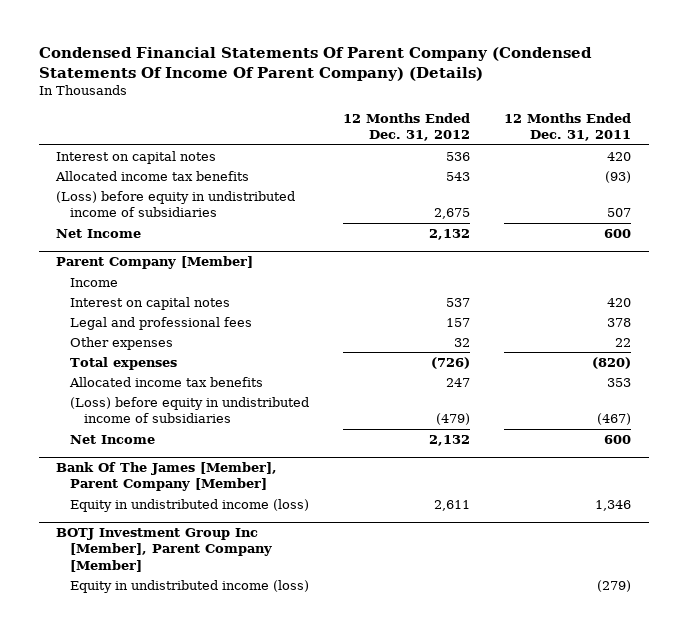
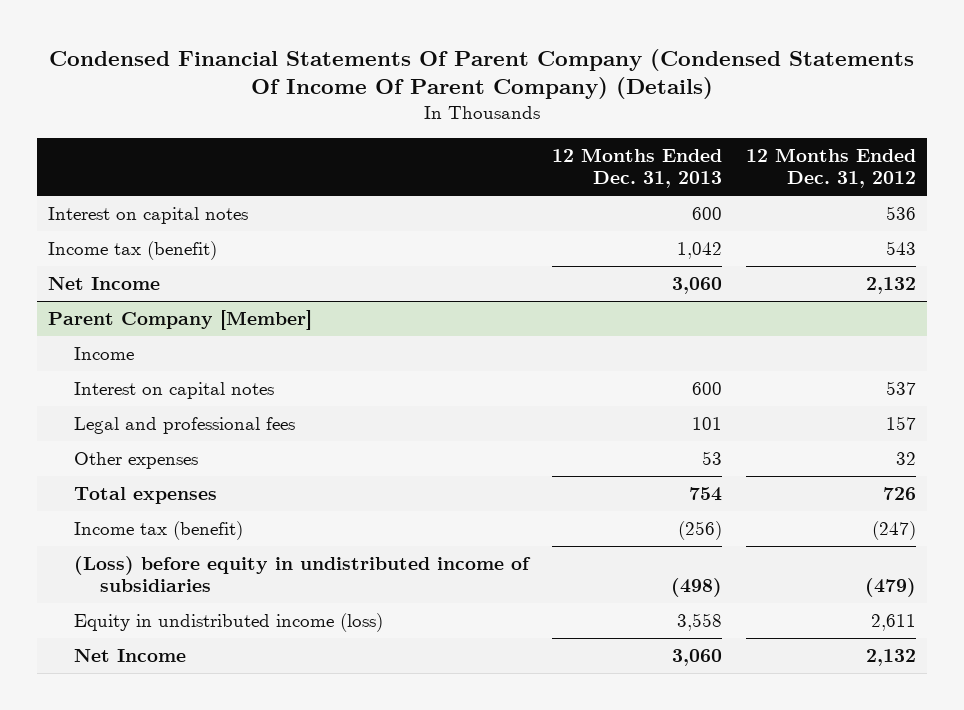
[504,113,632,142] 12 Months Ended Dec. 31, 2011 -> none
none -> [552,147,723,189] 12 Months Ended Dec. 31, 2013
[55,190,295,218] (Loss) before equity in undistributed income of subsidiaries -> none
[54,170,249,181] Allocated income tax benefits -> [48,241,218,261] Income tax (benefit)
[431,356,471,369] (726) -> [882,487,916,501] 726
[68,376,263,387] Allocated income tax benefits -> [74,521,244,541] Income tax (benefit)
[446,377,471,387] 247 -> [871,521,916,541] (247)
[55,462,277,492] Bank Of The James [Member], Parent Company [Member] -> none
[55,528,272,572] BOTJ Investment Group Inc [Member], Parent Company [Member] -> none
[69,579,309,593] Equity in undistributed income (loss) -> none
[69,434,155,444] Net Income -> [74,649,187,663] Net Income

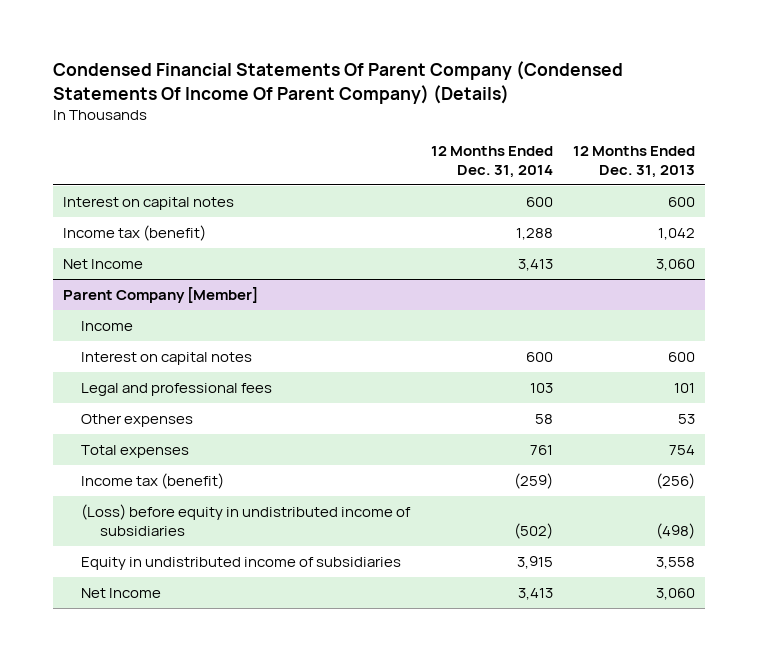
[745,147,916,189] 12 Months Ended Dec. 31, 2012 -> none
none -> [430,146,553,178] 12 Months Ended Dec. 31, 2014
[74,613,384,633] Equity in undistributed income (loss) -> [81,556,402,570] Equity in undistributed income of subsidiaries

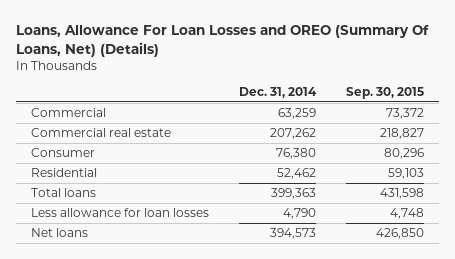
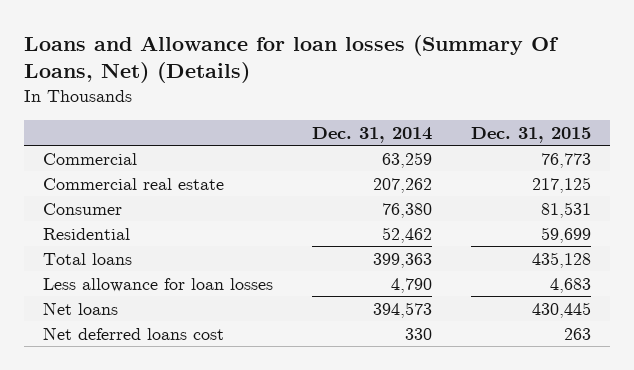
[16,24,430,57] Loans, Allowance For Loan Losses and OREO (Summary Of Loans, Net) (Details) -> [23,34,559,84] Loans and Allowance for loan losses (Summary Of Loans, Net) (Details)
[345,86,424,99] Sep. 30, 2015 -> none
none -> [470,126,591,143] Dec. 31, 2015
none -> [42,326,224,340] Net deferred loans cost

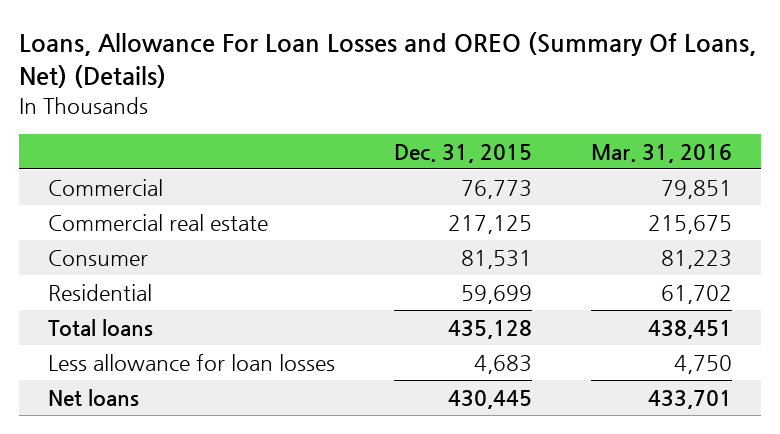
[23,34,559,84] Loans and Allowance for loan losses (Summary Of Loans, Net) (Details) -> [18,32,756,89] Loans, Allowance For Loan Losses and OREO (Summary Of Loans, Net) (Details)
[311,126,432,143] Dec. 31, 2014 -> none
none -> [590,143,732,163] Mar. 31, 2016
[42,326,224,340] Net deferred loans cost -> none

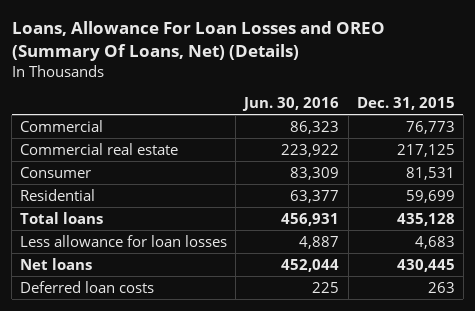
[590,143,732,163] Mar. 31, 2016 -> none
none -> [242,96,340,111] Jun. 30, 2016
none -> [20,280,155,293] Deferred loan costs

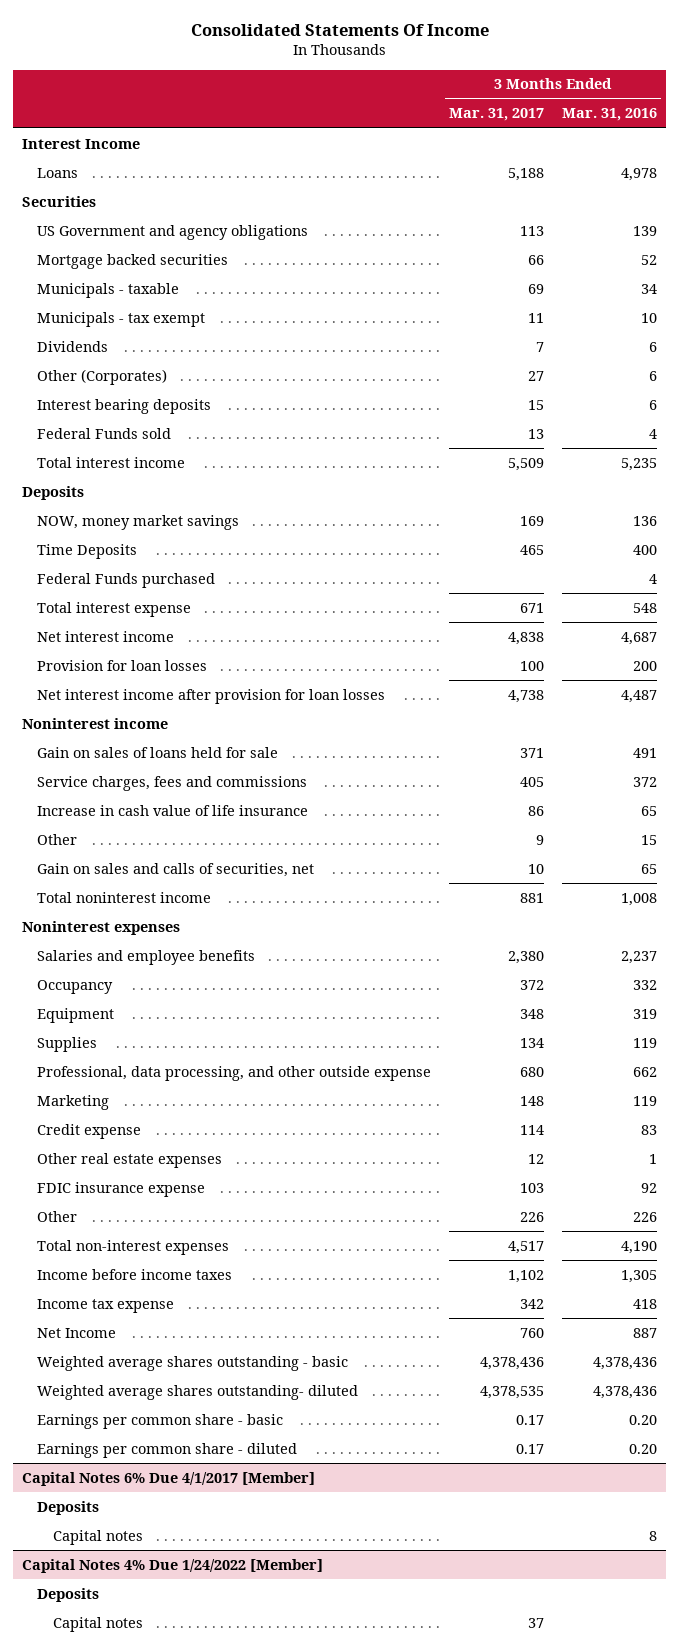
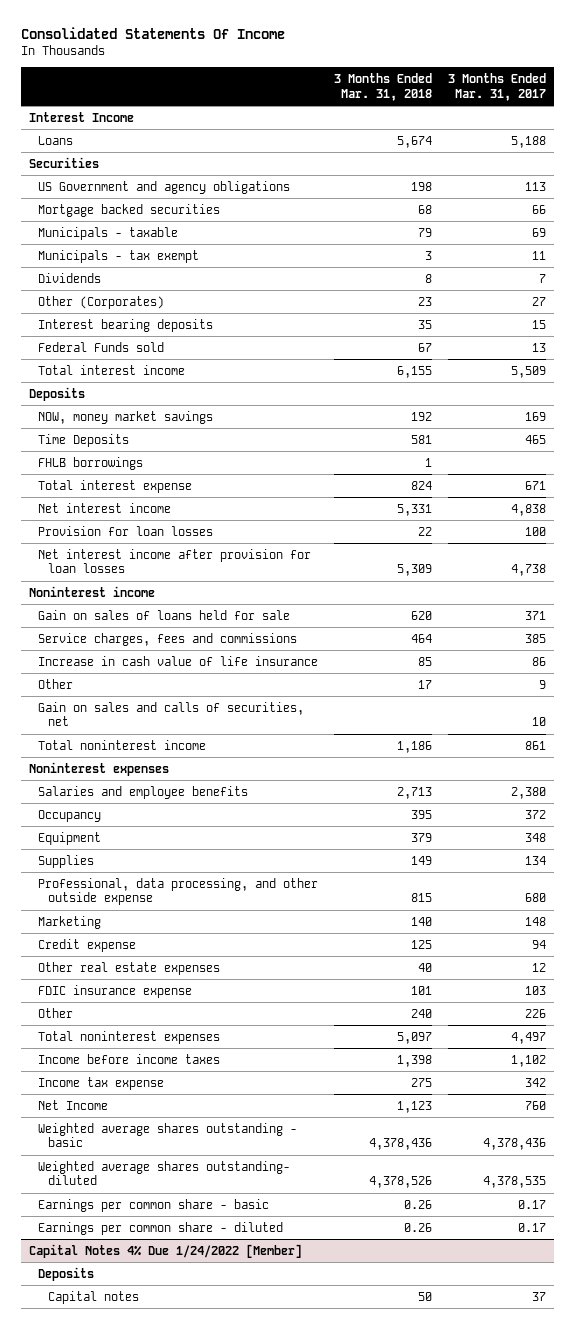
[562,108,658,122] Mar. 31, 2016 -> none
none -> [334,73,433,101] 3 Months Ended Mar. 31, 2018
[37,572,216,588] Federal Funds purchased -> none
none -> [38,456,144,470] FHLB borrowings
[520,776,545,787] 405 -> [524,633,546,643] 385
[520,892,545,903] 881 -> [524,740,546,750] 861
[520,1124,545,1135] 114 -> [531,939,546,949] 94
[37,1239,230,1255] Total non-interest expenses -> [38,1030,221,1044] Total noninterest expenses
[508,1240,545,1254] 4,517 -> [510,1031,546,1044] 4,497
[22,1471,316,1486] Capital Notes 6% Due 4/1/2017 [Member] -> none
[37,1500,100,1515] Deposits -> none
[52,1529,143,1545] Capital notes -> none

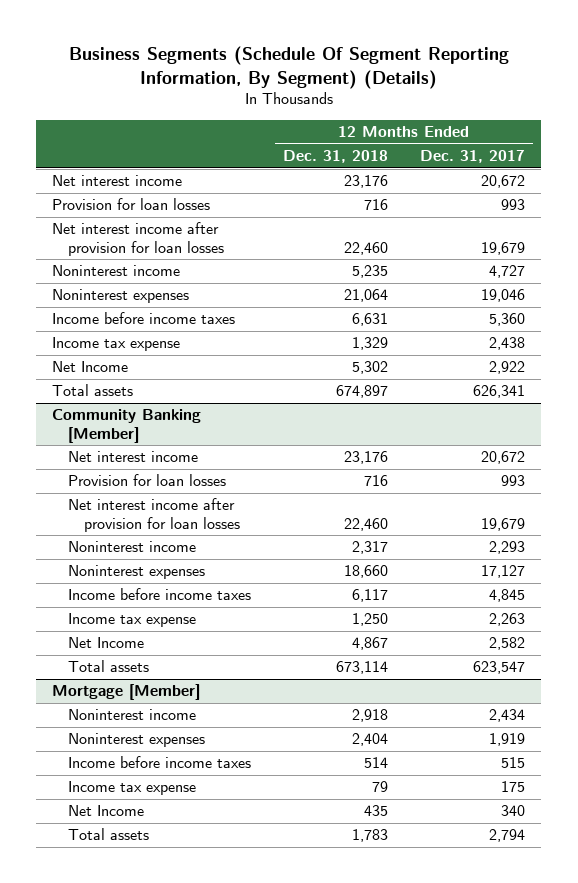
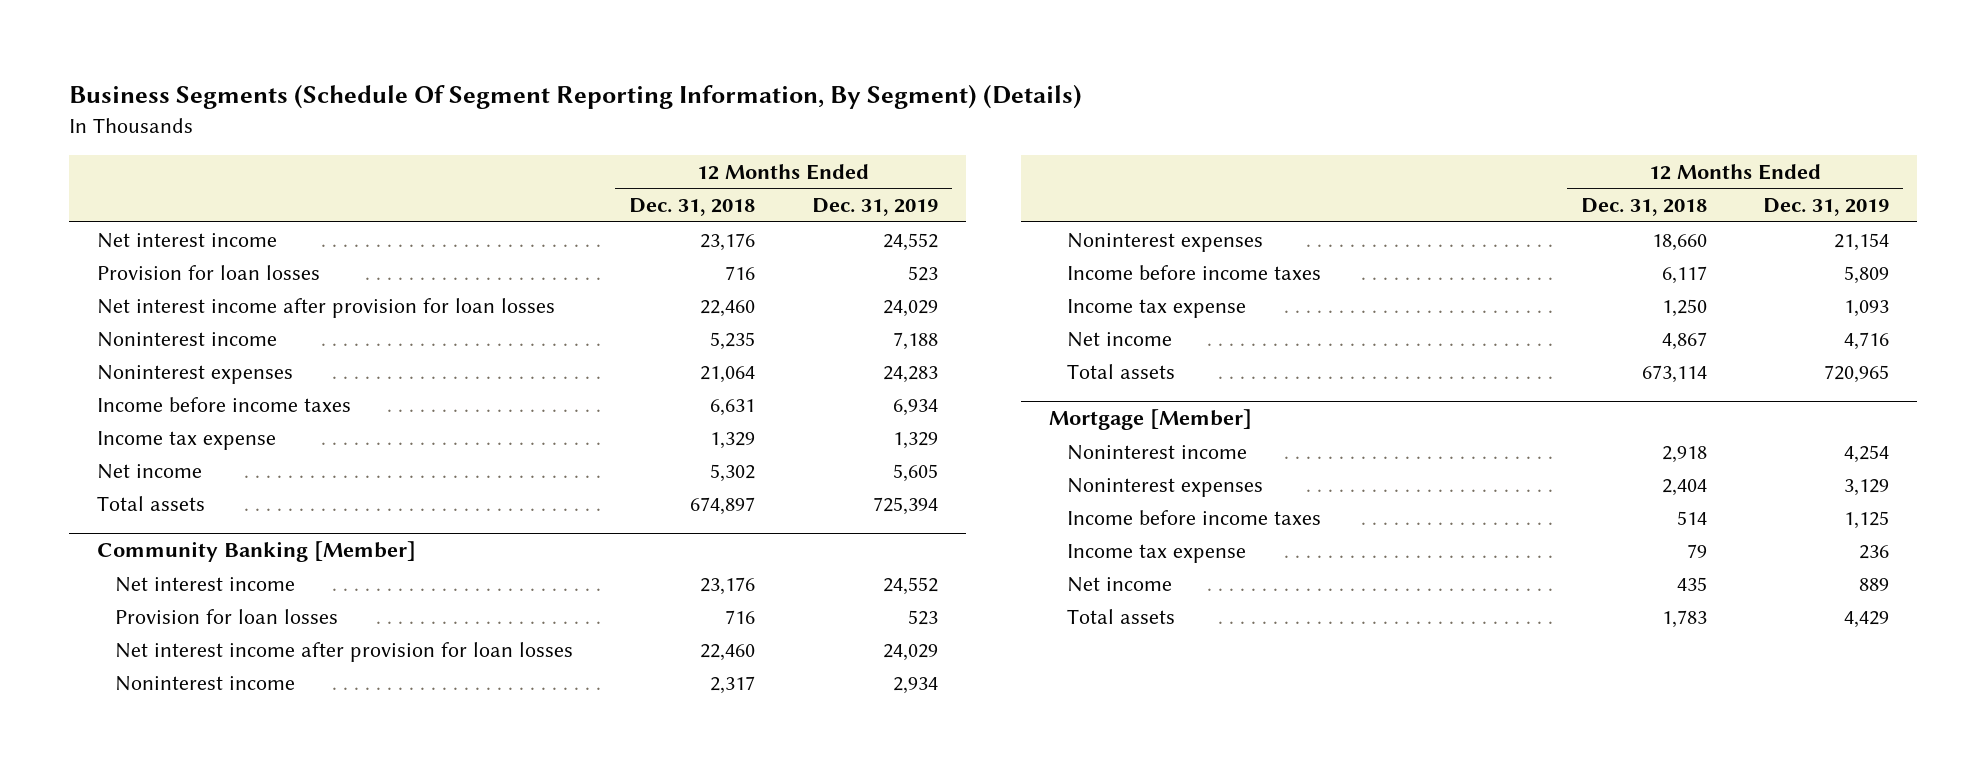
[420,150,526,164] Dec. 31, 2017 -> none
none -> [811,198,938,217] Dec. 31, 2019
[52,361,129,373] Net Income -> [97,463,203,479] Net income
[68,637,145,649] Net Income -> [1066,331,1172,347] Net income
[68,805,145,817] Net Income -> [1066,576,1172,592] Net income

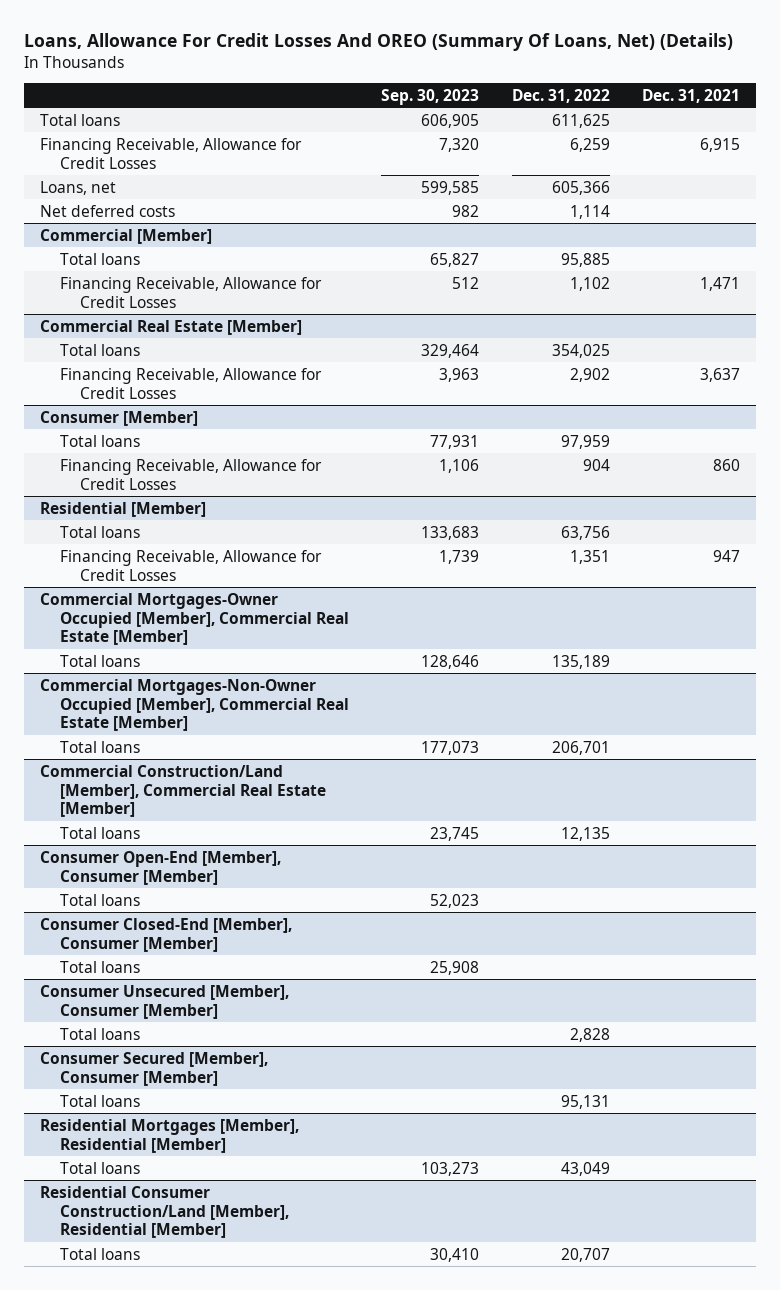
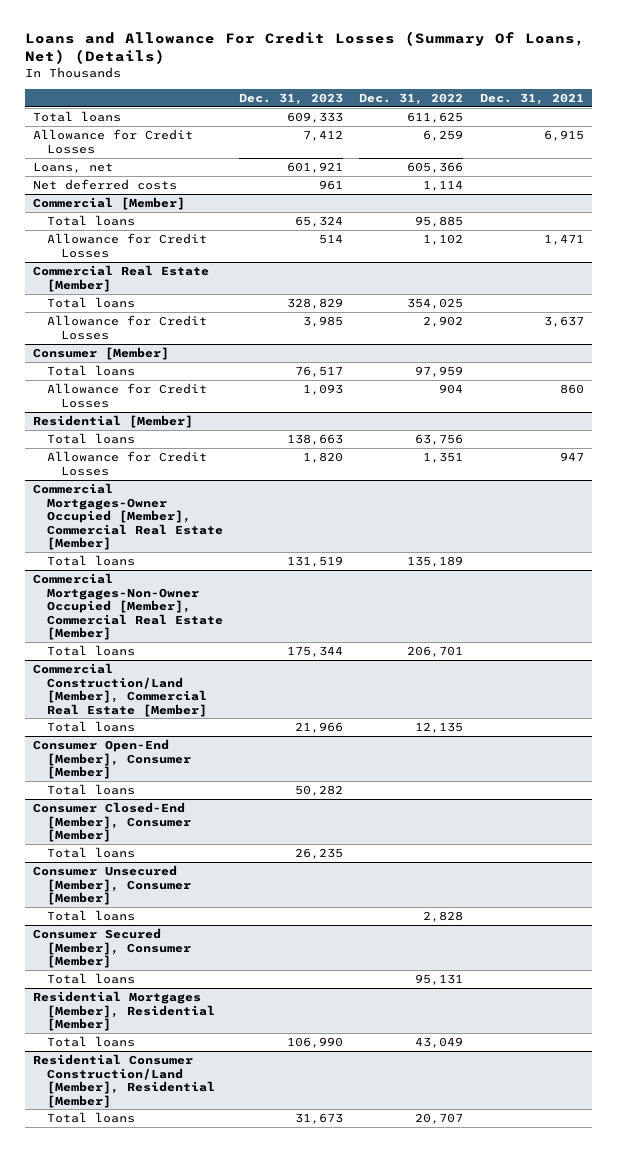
[23,33,733,52] Loans, Allowance For Credit Losses And OREO (Summary Of Loans, Net) (Details) -> [24,31,585,65] Loans and Allowance For Credit Losses (Summary Of Loans, Net) (Details)
[381,88,480,105] Sep. 30, 2023 -> none
none -> [239,92,344,105] Dec. 31, 2023
[39,137,302,169] Financing Receivable, Allowance for Credit Losses -> [33,129,194,154] Allowance for Credit Losses
[60,276,323,308] Financing Receivable, Allowance for Credit Losses -> [46,233,207,258] Allowance for Credit Losses
[60,367,323,399] Financing Receivable, Allowance for Credit Losses -> [46,315,207,340] Allowance for Credit Losses
[60,458,323,490] Financing Receivable, Allowance for Credit Losses -> [46,383,207,408] Allowance for Credit Losses
[60,549,323,581] Financing Receivable, Allowance for Credit Losses -> [46,451,207,476] Allowance for Credit Losses

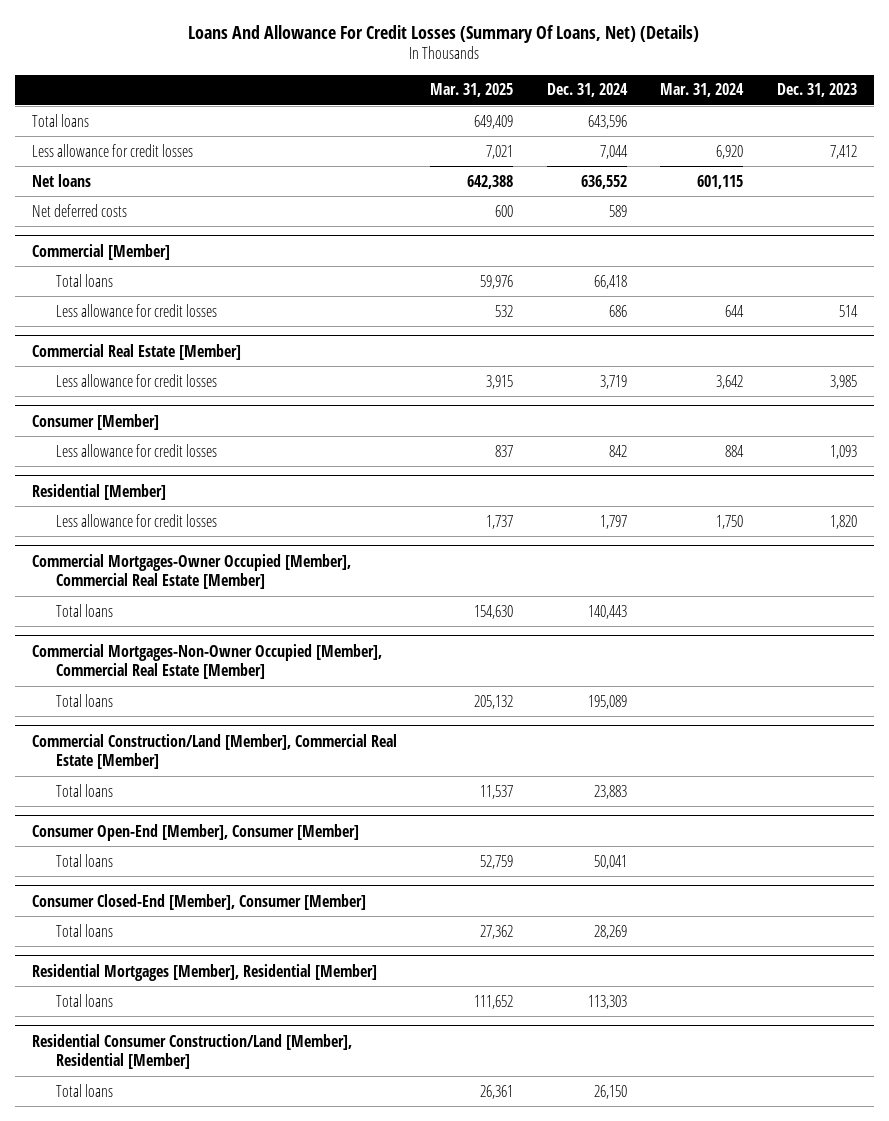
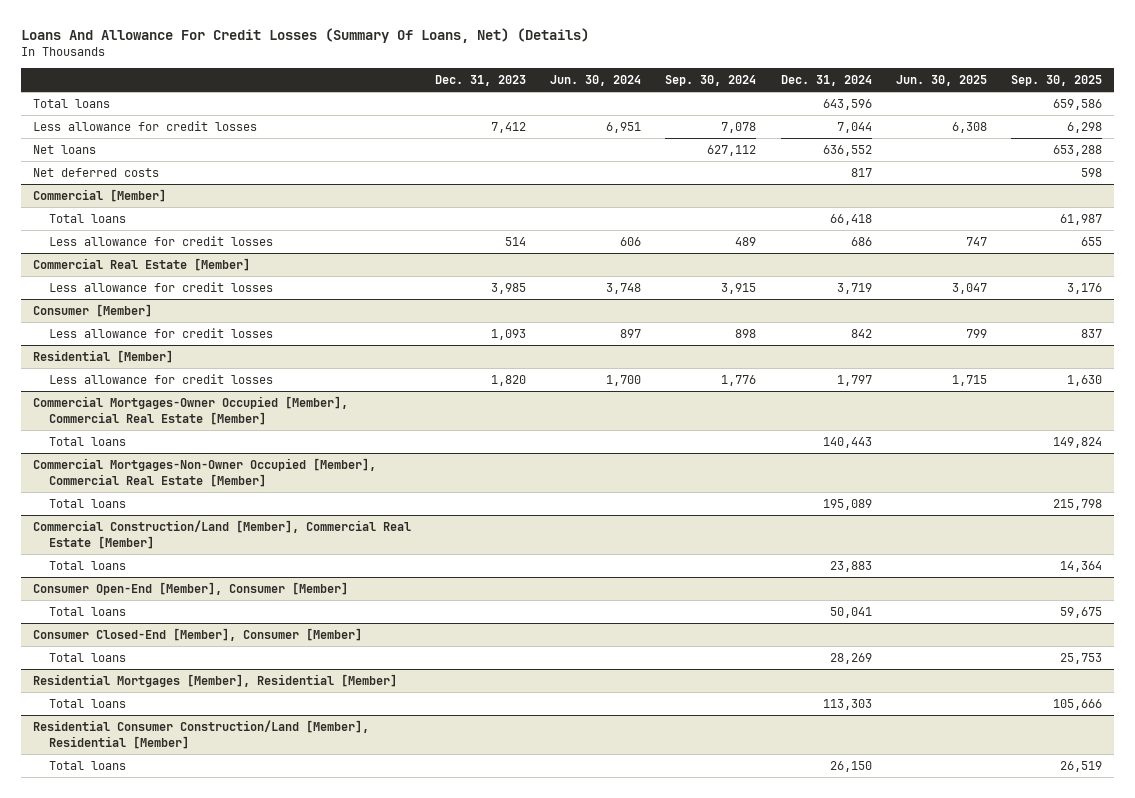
[430,83,514,98] Mar. 31, 2025 -> none
[660,83,745,98] Mar. 31, 2024 -> none
none -> [550,75,642,87] Jun. 30, 2024
none -> [665,75,757,87] Sep. 30, 2024
none -> [895,75,987,87] Jun. 30, 2025
none -> [1010,75,1102,87] Sep. 30, 2025
[608,204,627,217] 589 -> [850,167,872,177] 817

